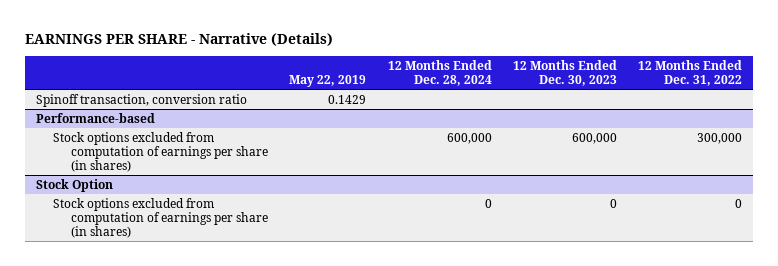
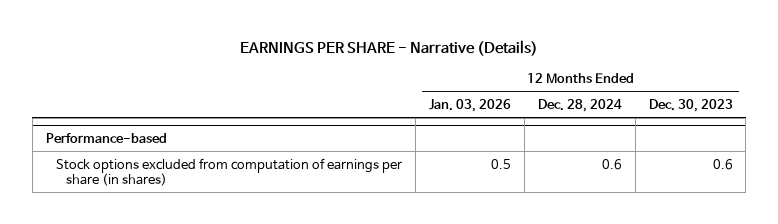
[289,74,367,87] May 22, 2019 -> none
[638,59,743,86] 12 Months Ended Dec. 31, 2022 -> none
none -> [428,98,511,112] Jan. 03, 2026
[35,93,247,107] Spinoff transaction, conversion ratio -> none
[35,178,113,192] Stock Option -> none
[53,197,269,239] Stock options excluded from computation of earnings per share (in shares) -> none
[446,132,492,144] 600,000 -> [601,158,622,170] 0.6
[571,132,617,144] 600,000 -> [712,158,733,170] 0.6

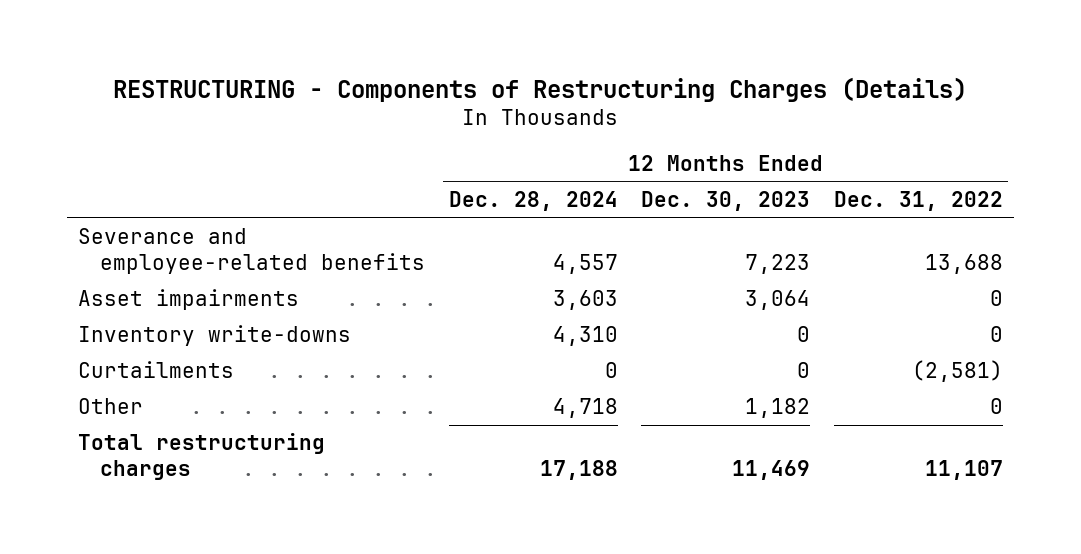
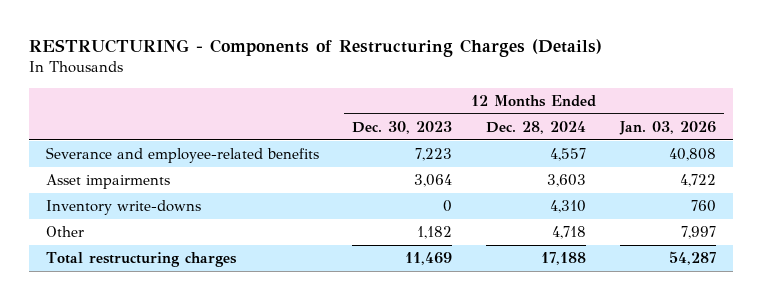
[833,191,1003,212] Dec. 31, 2022 -> none
none -> [618,121,716,136] Jan. 03, 2026
[78,361,235,379] Curtailments -> none

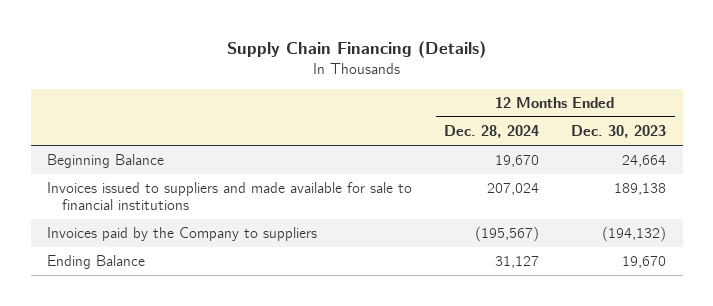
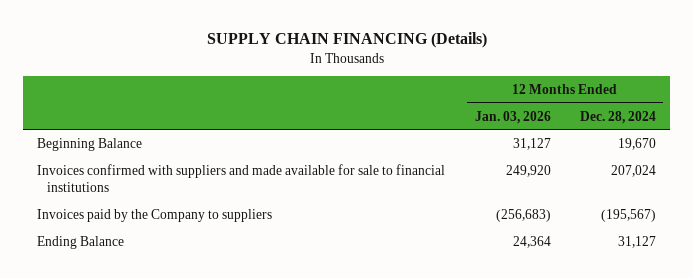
[226,40,486,58] Supply Chain Financing (Details) -> [206,32,487,49] SUPPLY CHAIN FINANCING (Details)
[571,125,667,139] Dec. 30, 2023 -> none
none -> [474,110,551,124] Jan. 03, 2026
[46,182,412,211] Invoices issued to suppliers and made available for sale to financial institutions -> [37,163,446,193] Invoices confirmed with suppliers and made available for sale to financial institutions

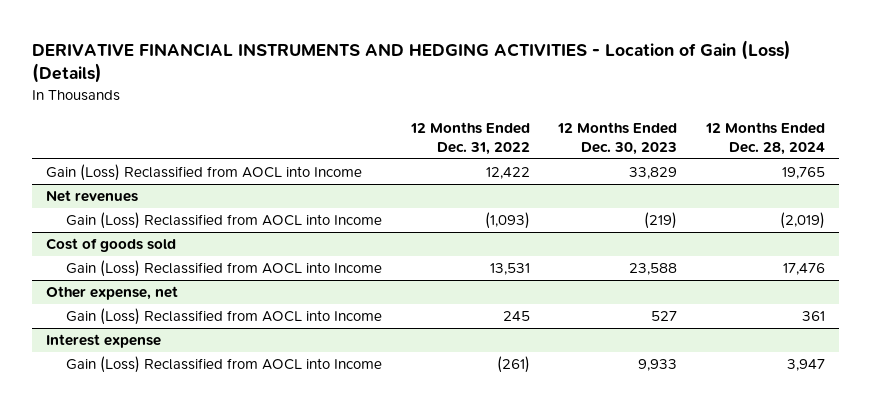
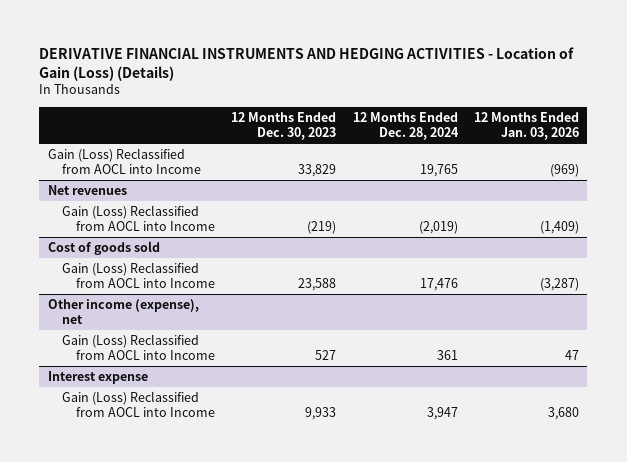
[409,121,530,155] 12 Months Ended Dec. 31, 2022 -> none
none -> [473,111,579,141] 12 Months Ended Jan. 03, 2026
[46,286,179,301] Other expense, net -> [47,298,199,325] Other income (expense), net

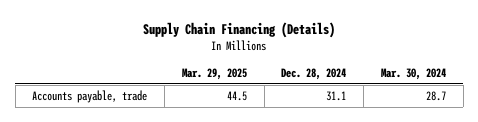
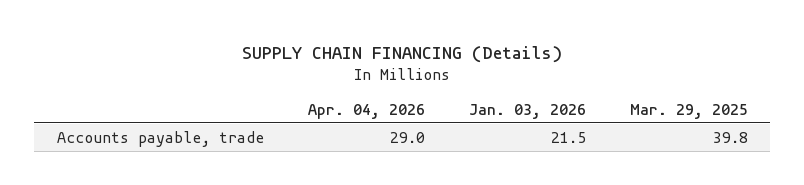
[143,21,336,38] Supply Chain Financing (Details) -> [242,46,563,64] SUPPLY CHAIN FINANCING (Details)
[281,68,347,81] Dec. 28, 2024 -> none
[380,68,446,81] Mar. 30, 2024 -> none
none -> [307,104,425,120] Apr. 04, 2026
none -> [468,104,586,120] Jan. 03, 2026
[226,91,247,102] 44.5 -> [712,131,748,143] 39.8

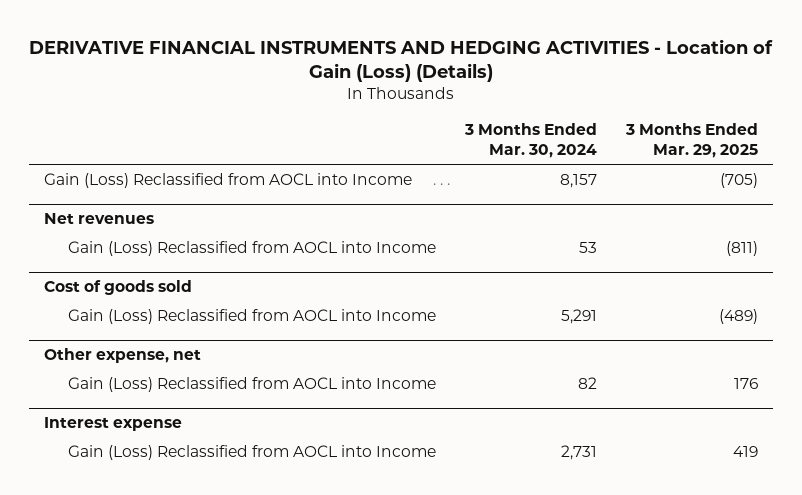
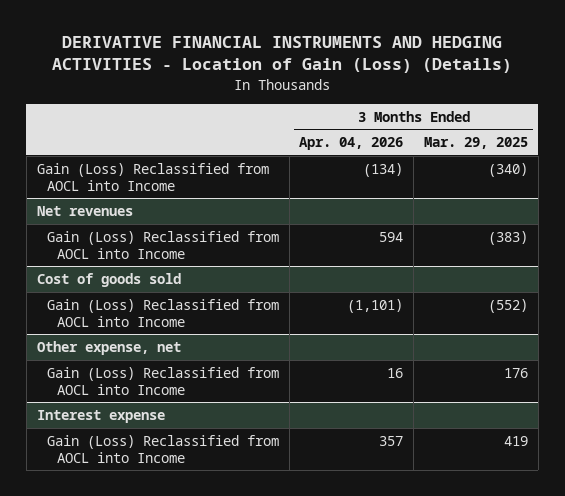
[464,122,598,159] 3 Months Ended Mar. 30, 2024 -> none
none -> [299,137,404,151] Apr. 04, 2026
[720,173,759,189] (705) -> [487,162,528,177] (340)
[726,241,759,257] (811) -> [487,230,528,245] (383)
[719,309,759,325] (489) -> [487,298,528,313] (552)

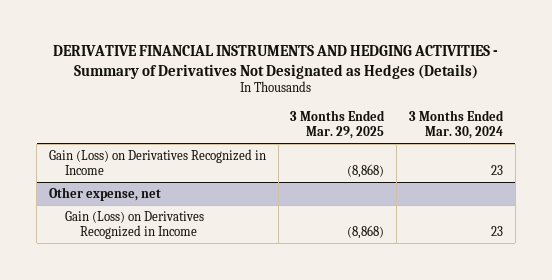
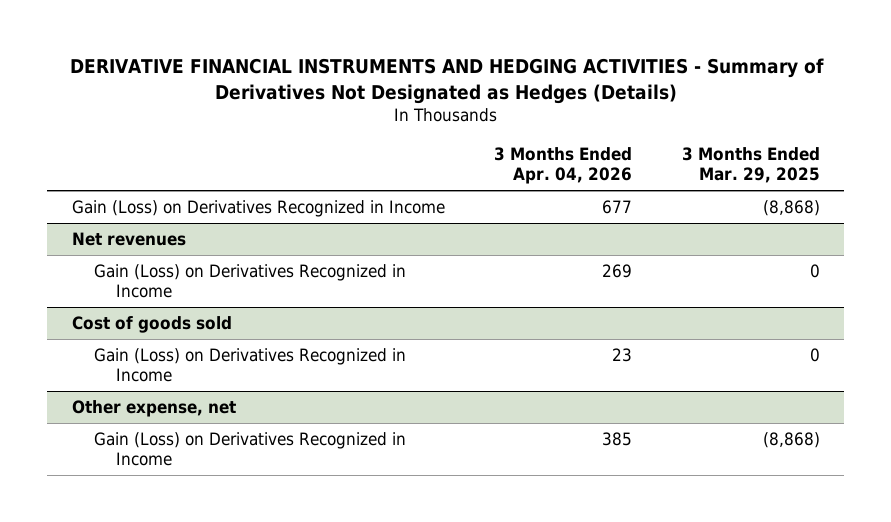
[408,109,504,139] 3 Months Ended Mar. 30, 2024 -> none
none -> [494,147,633,185] 3 Months Ended Apr. 04, 2026
none -> [71,232,186,247] Net revenues
none -> [94,264,407,299] Gain (Loss) on Derivatives Recognized in Income
none -> [71,316,232,334] Cost of goods sold
none -> [94,348,407,383] Gain (Loss) on Derivatives Recognized in Income

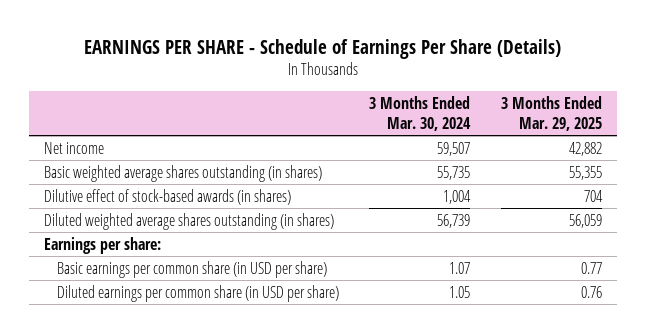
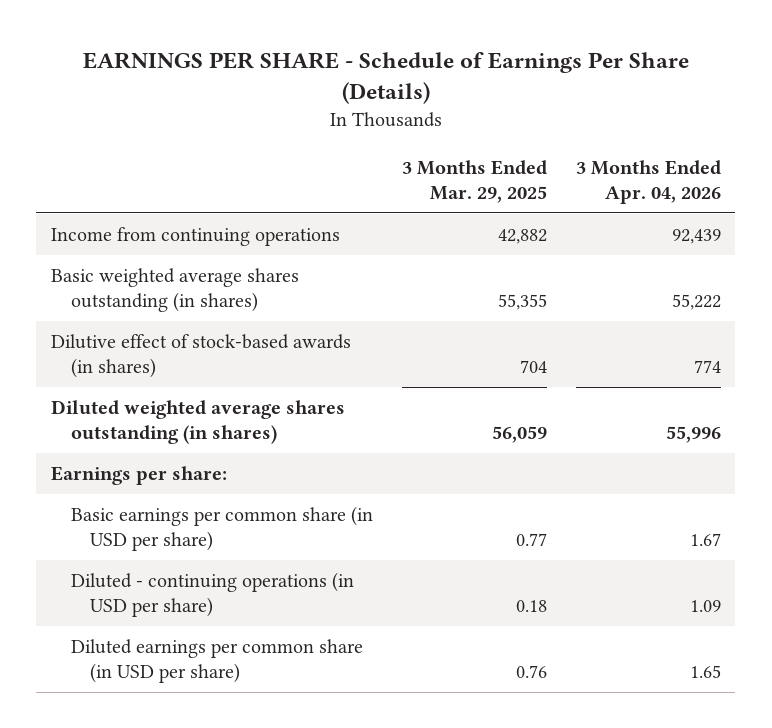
[369,95,472,132] 3 Months Ended Mar. 30, 2024 -> none
none -> [575,159,721,204] 3 Months Ended Apr. 04, 2026
[44,141,105,154] Net income -> [50,227,340,247] Income from continuing operations
none -> [70,572,354,618] Diluted - continuing operations (in USD per share)

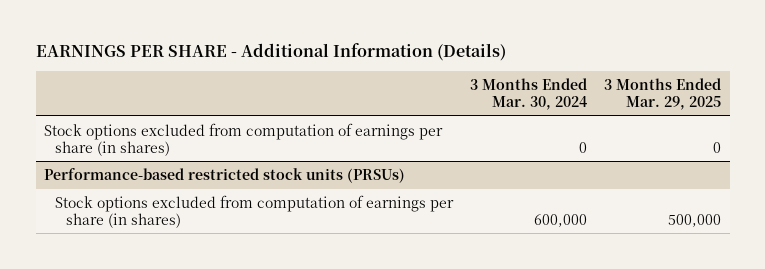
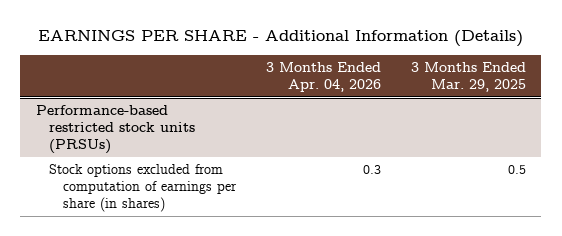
[469,78,587,110] 3 Months Ended Mar. 30, 2024 -> none
none -> [265,61,381,92] 3 Months Ended Apr. 04, 2026
[44,122,444,156] Stock options excluded from computation of earnings per share (in shares) -> none
[668,213,722,227] 500,000 -> [508,165,527,175] 0.5

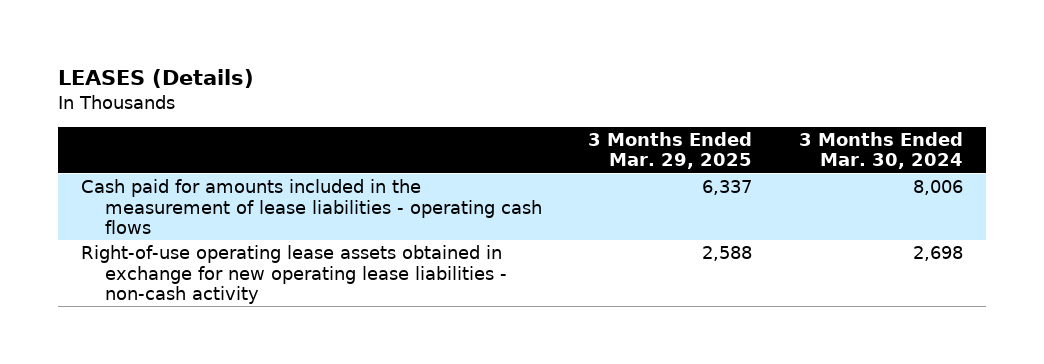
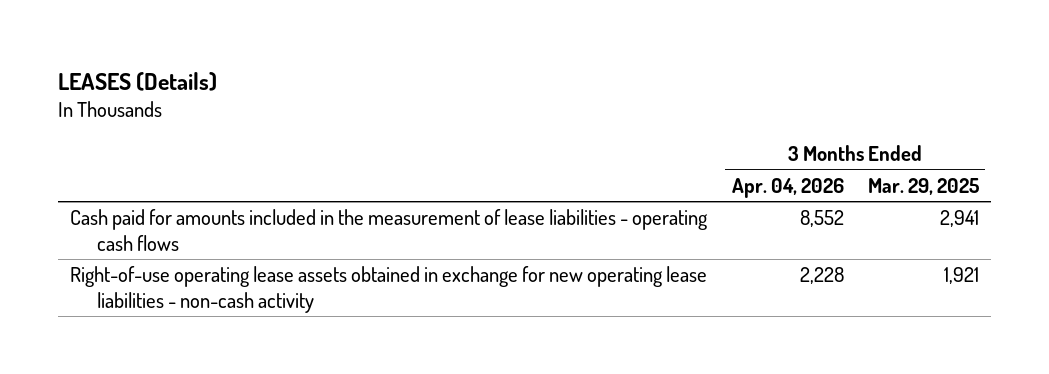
[798,131,963,170] 3 Months Ended Mar. 30, 2024 -> none
none -> [731,177,844,198] Apr. 04, 2026
[702,180,753,196] 6,337 -> [939,210,979,228] 2,941
[702,246,753,262] 2,588 -> [943,267,979,285] 1,921

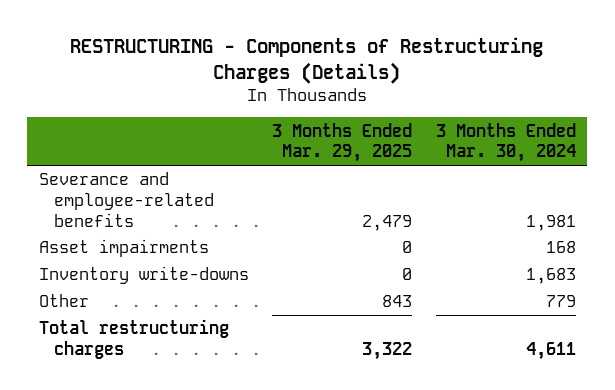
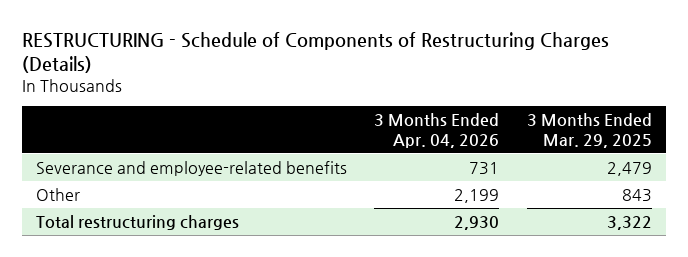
[70,36,544,84] RESTRUCTURING - Components of Restructuring Charges (Details) -> [21,31,609,73] RESTRUCTURING - Schedule of Components of Restructuring Charges (Details)
[435,122,576,163] 3 Months Ended Mar. 30, 2024 -> none
none -> [374,113,500,148] 3 Months Ended Apr. 04, 2026
[39,239,210,258] Asset impairments -> none
[39,266,250,285] Inventory write-downs -> none

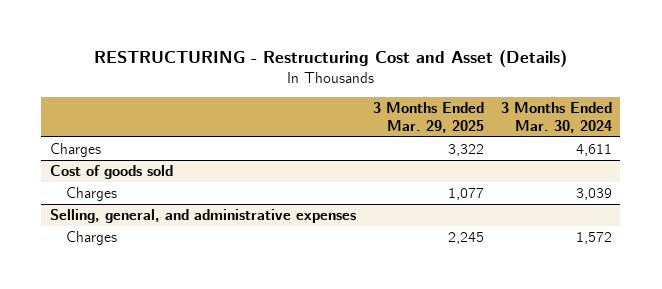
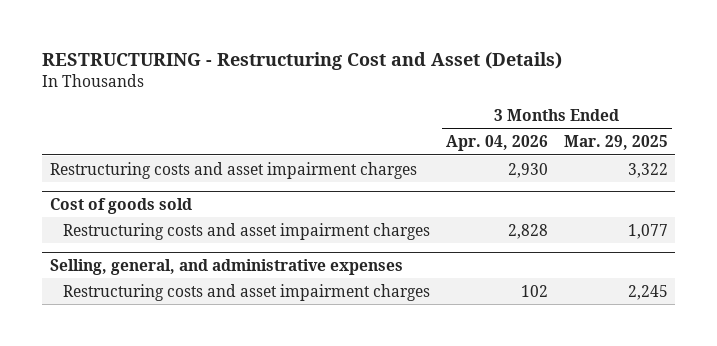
[500,102,612,133] 3 Months Ended Mar. 30, 2024 -> none
none -> [445,135,548,152] Apr. 04, 2026
[49,143,101,158] Charges -> [49,161,417,179] Restructuring costs and asset impairment charges
[65,187,117,202] Charges -> [62,222,430,240] Restructuring costs and asset impairment charges
[65,231,117,246] Charges -> [62,283,430,301] Restructuring costs and asset impairment charges

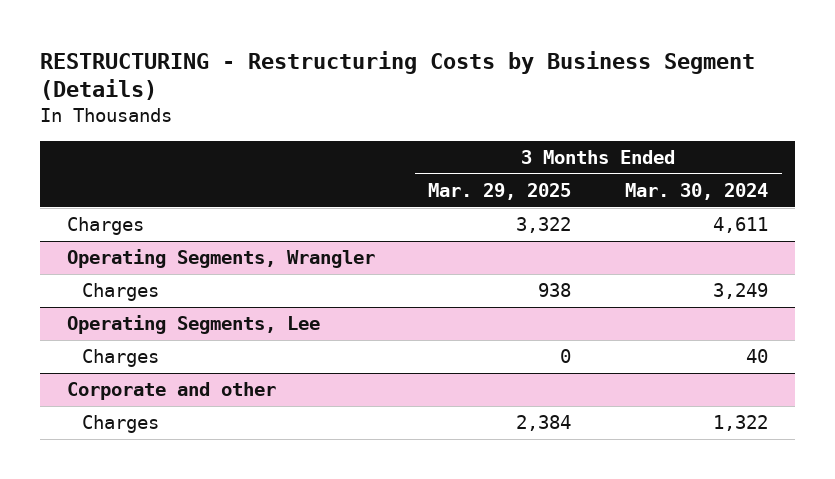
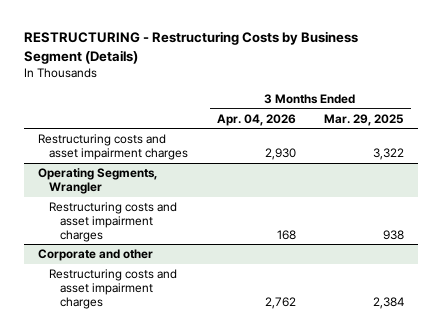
[625,183,769,201] Mar. 30, 2024 -> none
none -> [216,113,296,126] Apr. 04, 2026
[66,217,144,236] Charges -> [38,134,189,160] Restructuring costs and asset impairment charges
[66,315,320,335] Operating Segments, Lee -> none
[81,349,159,368] Charges -> none
[81,283,159,302] Charges -> [49,202,178,242] Restructuring costs and asset impairment charges
[81,415,159,434] Charges -> [49,269,178,309] Restructuring costs and asset impairment charges

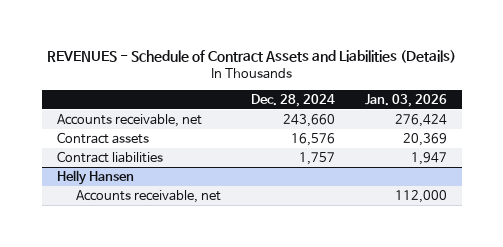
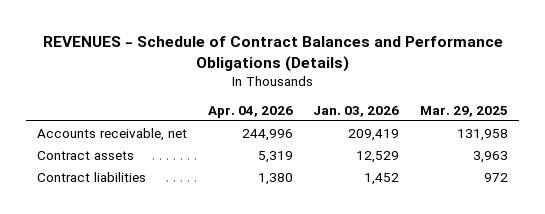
[46,49,456,63] REVENUES - Schedule of Contract Assets and Liabilities (Details) -> [42,36,503,72] REVENUES - Schedule of Contract Balances and Performance Obligations (Details)
[250,93,335,107] Dec. 28, 2024 -> none
none -> [207,105,293,118] Apr. 04, 2026
none -> [420,105,509,117] Mar. 29, 2025
[56,169,134,185] Helly Hansen -> none
[76,189,222,203] Accounts receivable, net -> none
[394,113,447,127] 276,424 -> [348,128,400,141] 209,419
[402,132,447,146] 20,369 -> [356,150,400,163] 12,529
[410,151,447,165] 1,947 -> [364,172,400,185] 1,452

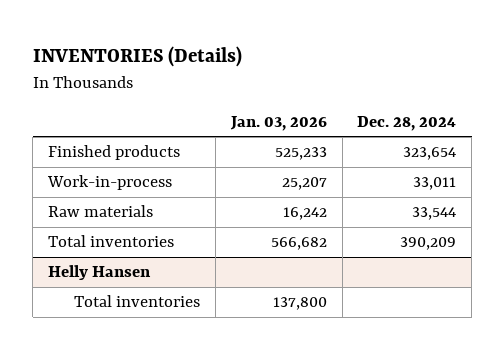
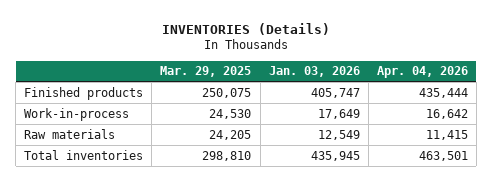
[357,115,457,131] Dec. 28, 2024 -> none
none -> [160,66,252,78] Mar. 29, 2025
none -> [376,66,468,79] Apr. 04, 2026
[47,265,151,281] Helly Hansen -> none
[74,295,201,308] Total inventories -> none
[274,147,327,161] 525,233 -> [310,87,360,98] 405,747
[281,177,327,191] 25,207 -> [317,108,360,119] 17,649
[282,207,327,221] 16,242 -> [317,129,360,140] 12,549
[270,237,327,251] 566,682 -> [310,150,360,161] 435,945

